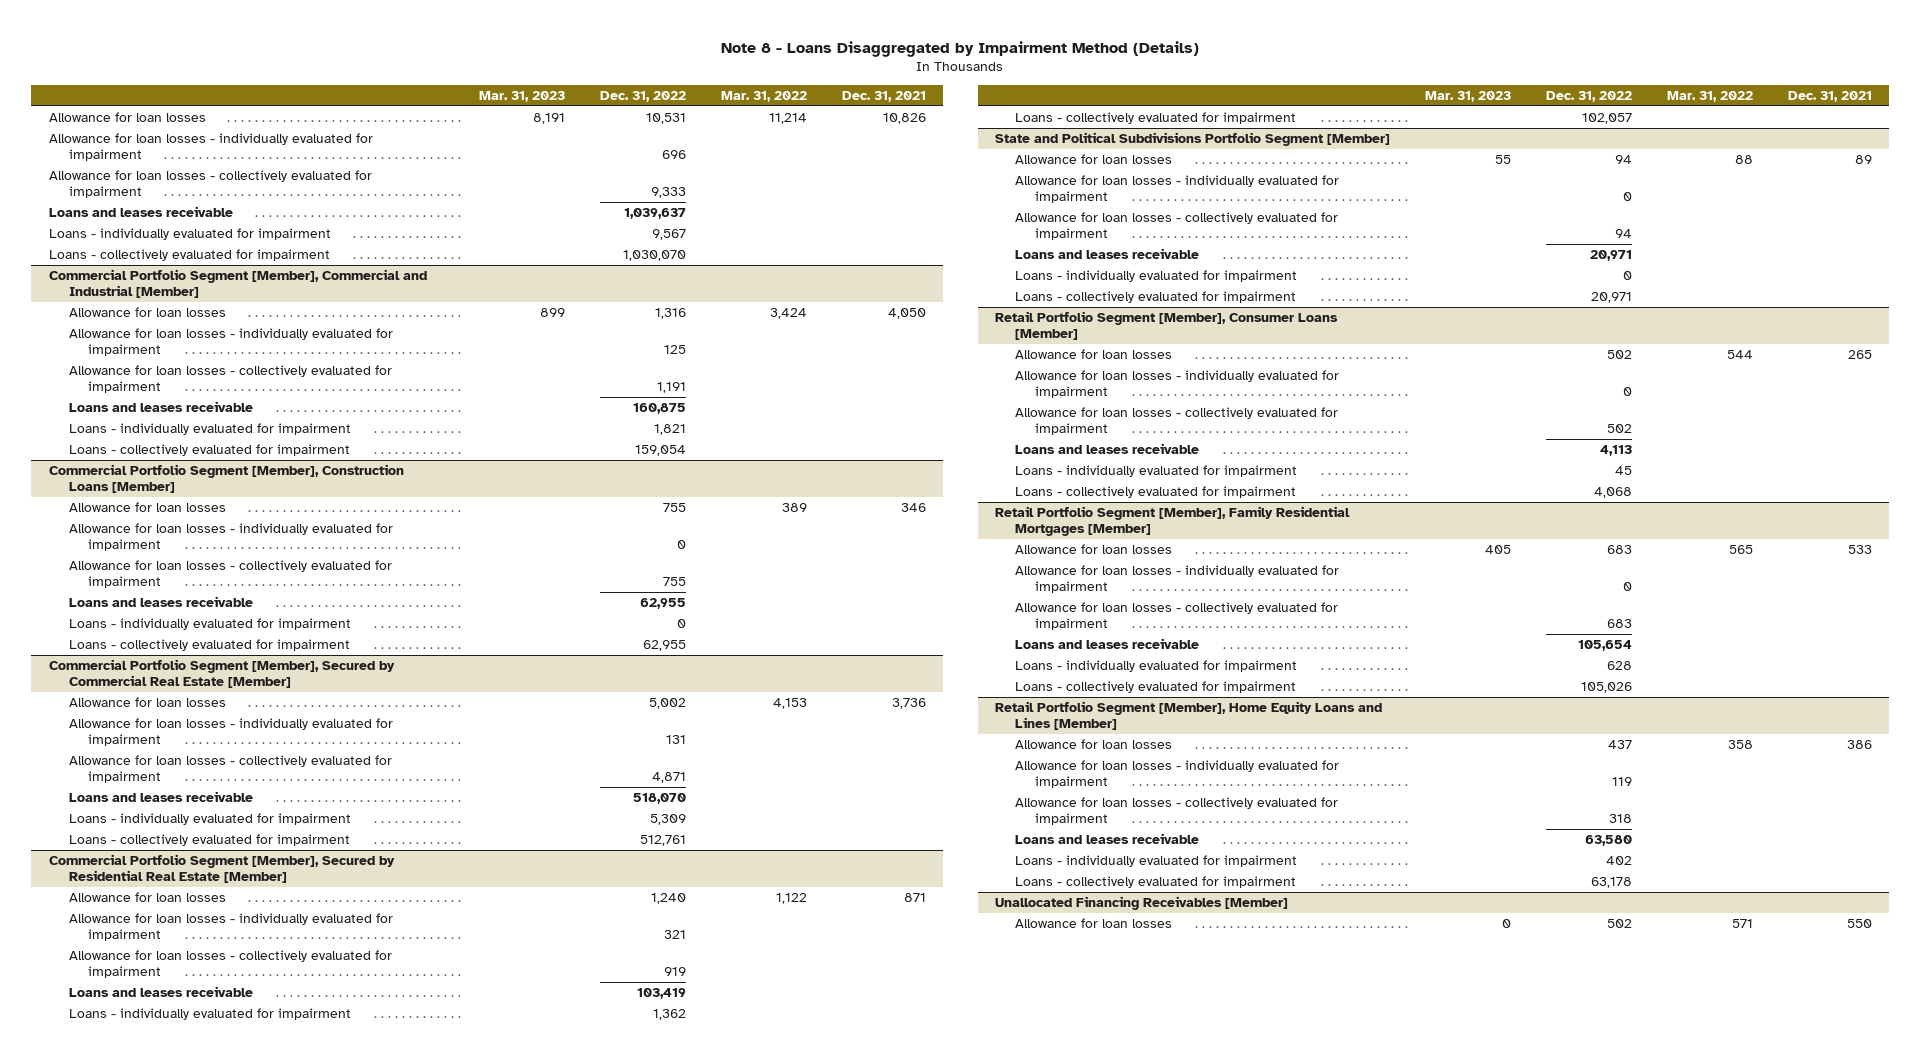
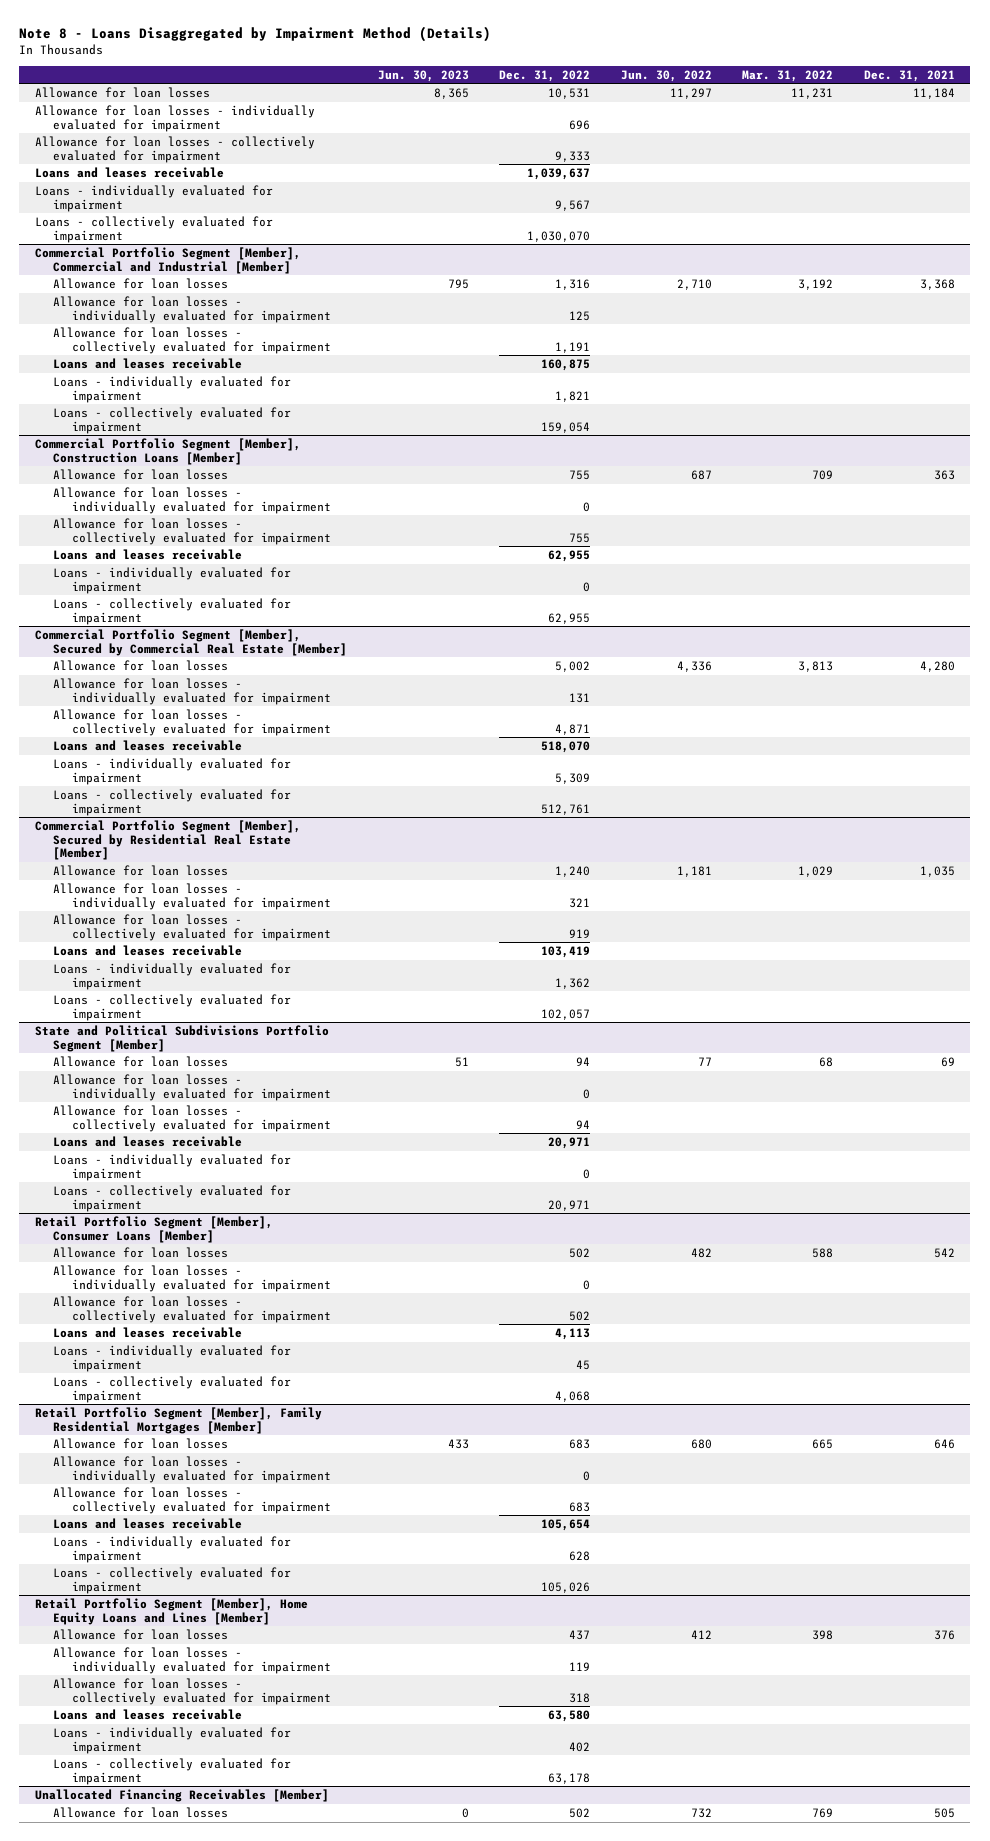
[478,91,565,103] Mar. 31, 2023 -> none
none -> [377,69,469,82] Jun. 30, 2023
none -> [620,69,712,82] Jun. 30, 2022
[768,112,807,124] 11,214 -> [791,87,834,99] 11,231
[882,112,926,124] 10,826 -> [913,87,956,99] 11,184
[769,307,807,319] 3,424 -> [798,278,834,290] 3,192
[887,307,926,319] 4,050 -> [920,278,956,290] 3,368
[781,502,807,512] 389 -> [812,469,834,480] 709
[900,502,926,512] 346 -> [934,469,956,480] 363
[772,697,807,709] 4,153 -> [798,660,834,672] 3,813
[891,697,926,709] 3,736 -> [920,660,956,672] 4,280
[775,892,807,904] 1,122 -> [798,865,834,877] 1,029
[903,892,926,902] 871 -> [920,865,956,877] 1,035
[1734,154,1753,164] 88 -> [819,1056,834,1067] 68
[1854,154,1872,164] 89 -> [941,1056,956,1067] 69
[1726,349,1753,359] 544 -> [812,1247,834,1258] 588
[1847,349,1872,359] 265 -> [934,1247,956,1258] 542
[1728,544,1753,554] 565 -> [812,1438,834,1449] 665
[1847,544,1872,554] 533 -> [934,1438,956,1449] 646
[1727,739,1753,749] 358 -> [812,1629,834,1640] 398
[1846,739,1872,749] 386 -> [934,1629,956,1640] 376
[1731,918,1753,928] 571 -> [812,1807,834,1818] 769
[1846,918,1872,928] 550 -> [934,1807,956,1818] 505

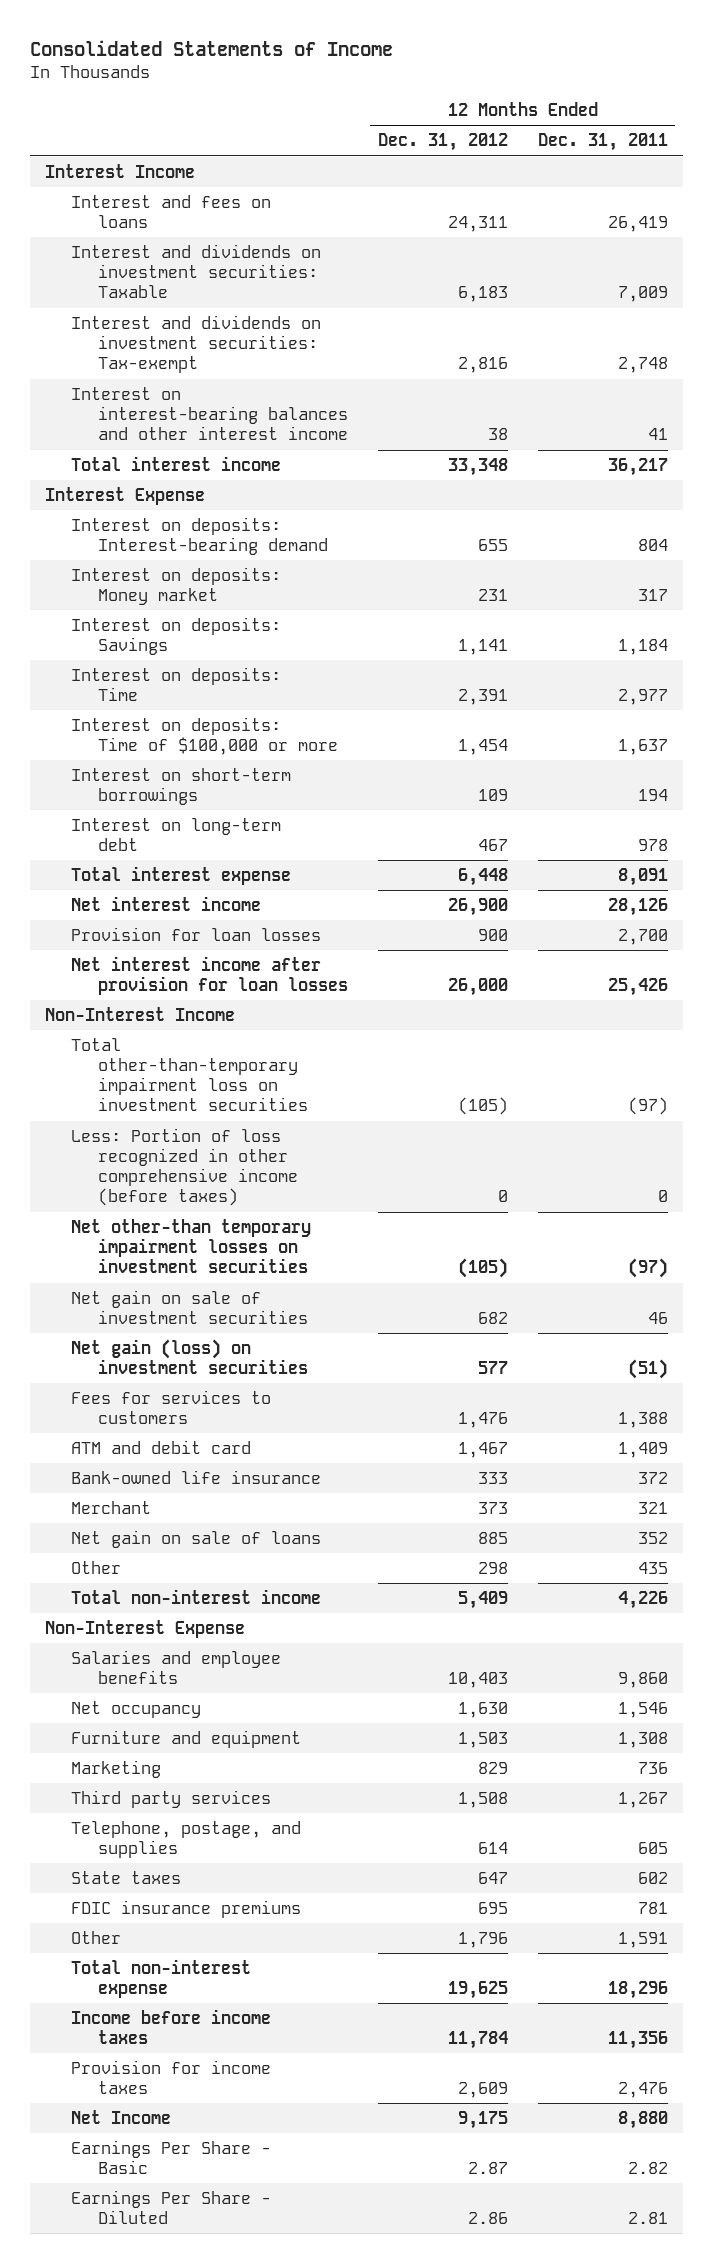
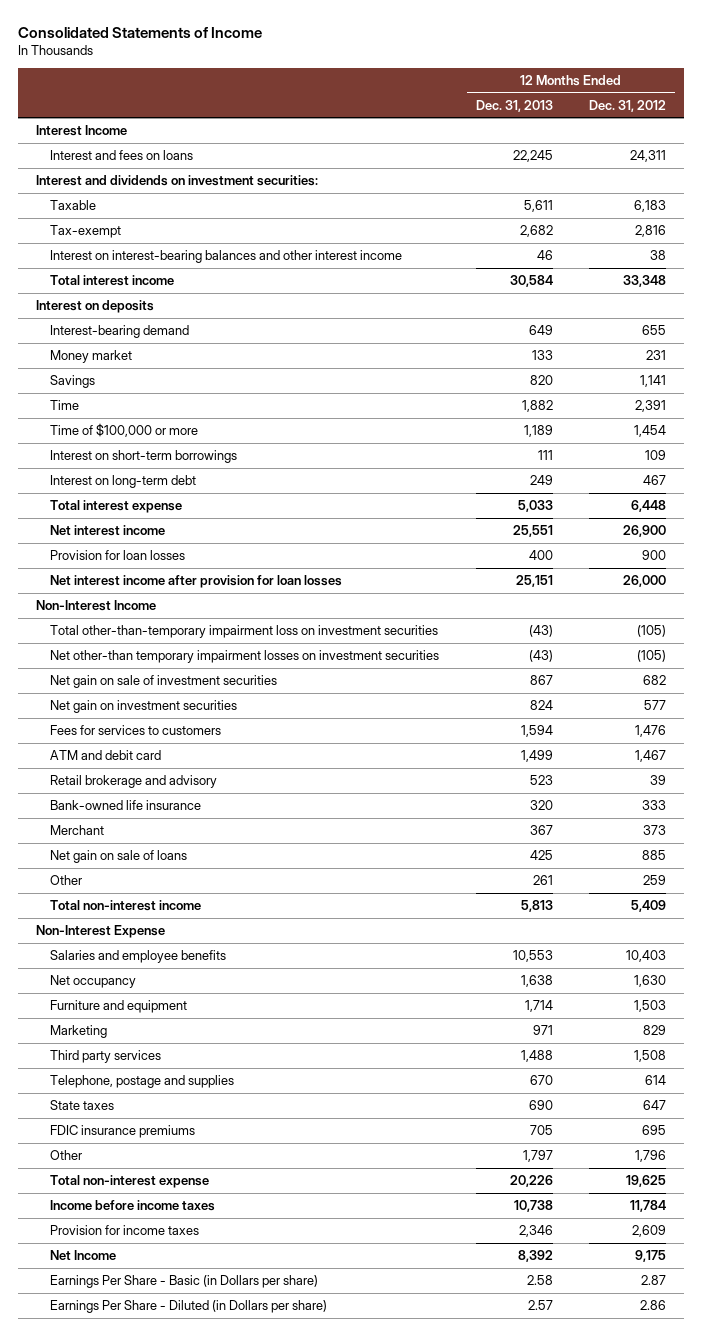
[537,133,668,152] Dec. 31, 2011 -> none
none -> [475,99,553,112] Dec. 31, 2013
none -> [35,175,318,187] Interest and dividends on investment securities:
[71,244,322,299] Interest and dividends on investment securities: Taxable -> [50,200,97,211] Taxable
[71,315,322,374] Interest and dividends on investment securities: Tax-exempt -> [50,225,122,239] Tax-exempt
[44,487,205,506] Interest Expense -> none
none -> [35,300,154,314] Interest on deposits
[71,517,328,556] Interest on deposits: Interest-bearing demand -> [50,325,190,339] Interest-bearing demand
[71,567,282,606] Interest on deposits: Money market -> [50,350,133,364] Money market
[71,617,282,656] Interest on deposits: Savings -> [50,375,96,389] Savings
[71,667,282,702] Interest on deposits: Time -> [50,400,80,411] Time
[71,717,338,756] Interest on deposits: Time of $100,000 or more -> [50,423,199,438] Time of $100,000 or more
[71,1128,298,1207] Less: Portion of loss recognized in other comprehensive income (before taxes) -> none
[71,1339,308,1375] Net gain (loss) on investment securities -> [50,700,238,714] Net gain on investment securities
none -> [50,775,218,789] Retail brokerage and advisory
[477,1562,508,1575] 298 -> [642,875,666,886] 259
[71,1821,302,1859] Telephone, postage, and supplies -> [50,1075,235,1089] Telephone, postage and supplies
[71,2140,272,2175] Earnings Per Share - Basic -> [50,1275,319,1289] Earnings Per Share - Basic (in Dollars per share)
[71,2190,272,2225] Earnings Per Share - Diluted -> [50,1300,328,1314] Earnings Per Share - Diluted (in Dollars per share)

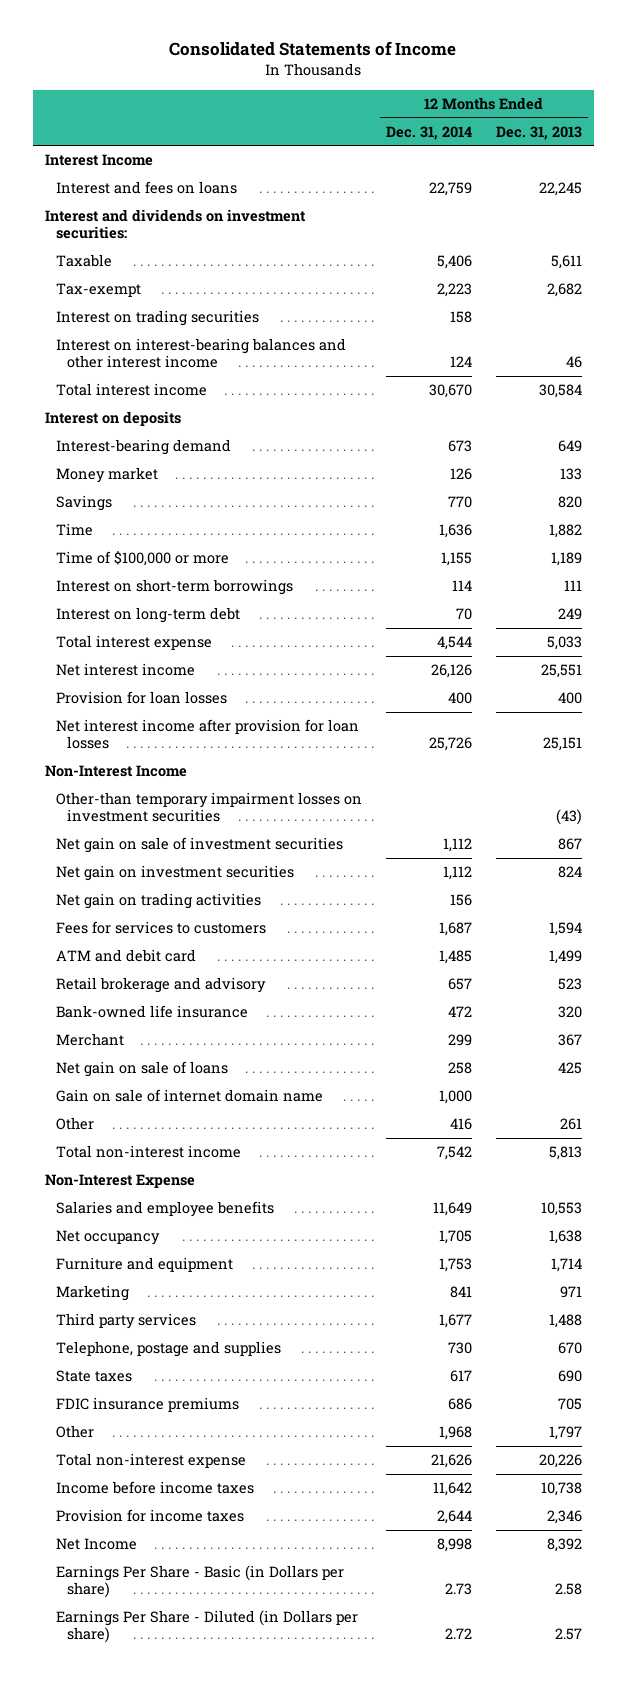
[588,99,666,112] Dec. 31, 2012 -> none
none -> [385,125,472,140] Dec. 31, 2014
none -> [55,310,259,327] Interest on trading securities
[50,650,440,664] Net other-than temporary impairment losses on investment securities -> none
[50,625,439,639] Total other-than-temporary impairment loss on investment securities -> [55,792,362,823] Other-than temporary impairment losses on investment securities
none -> [55,893,261,910] Net gain on trading activities
none -> [55,1089,323,1103] Gain on sale of internet domain name

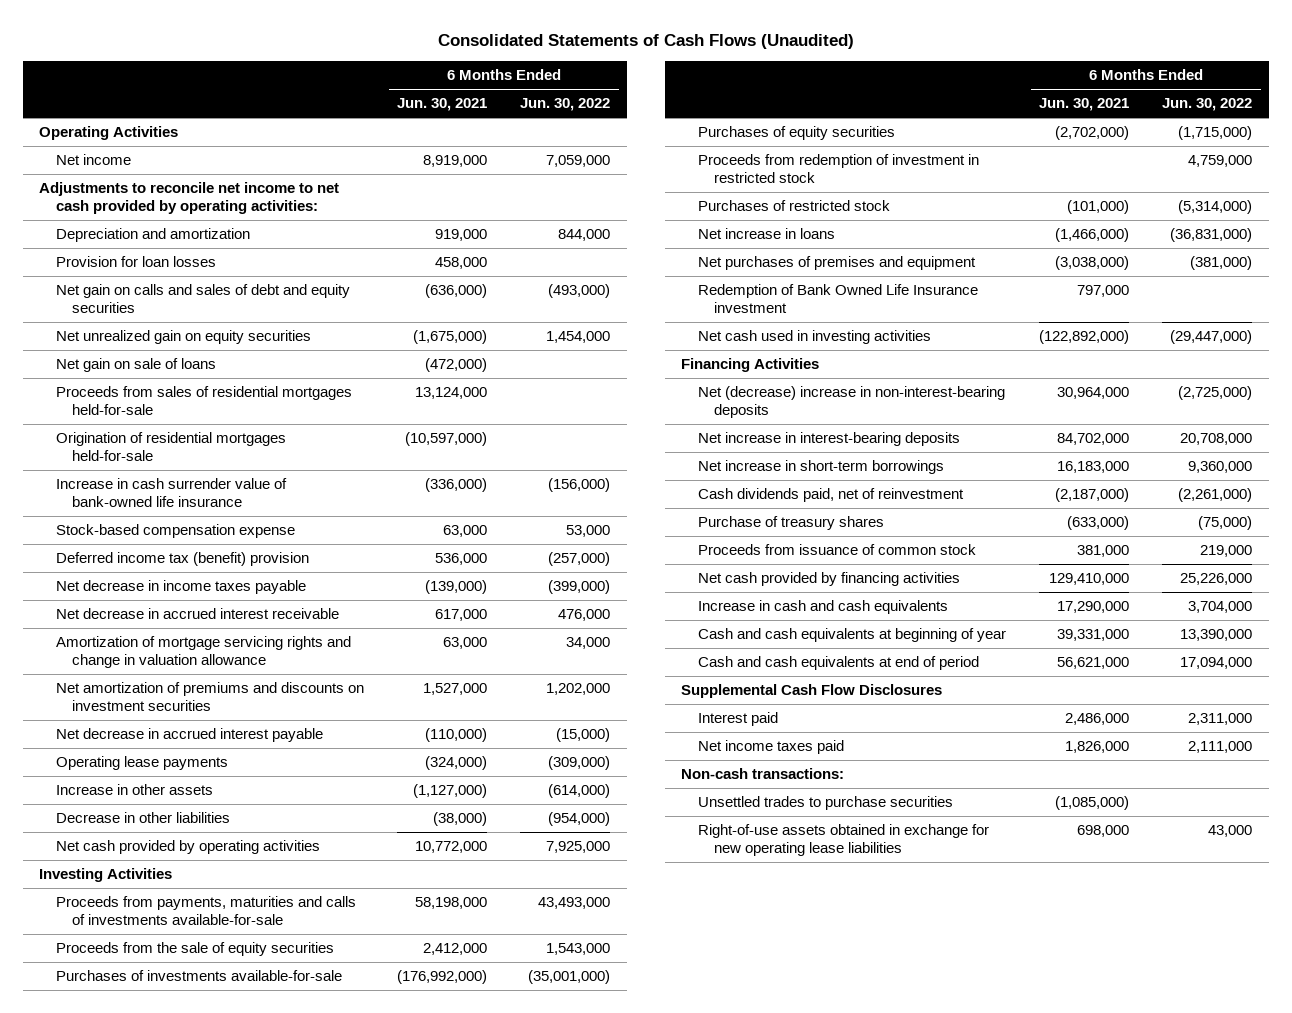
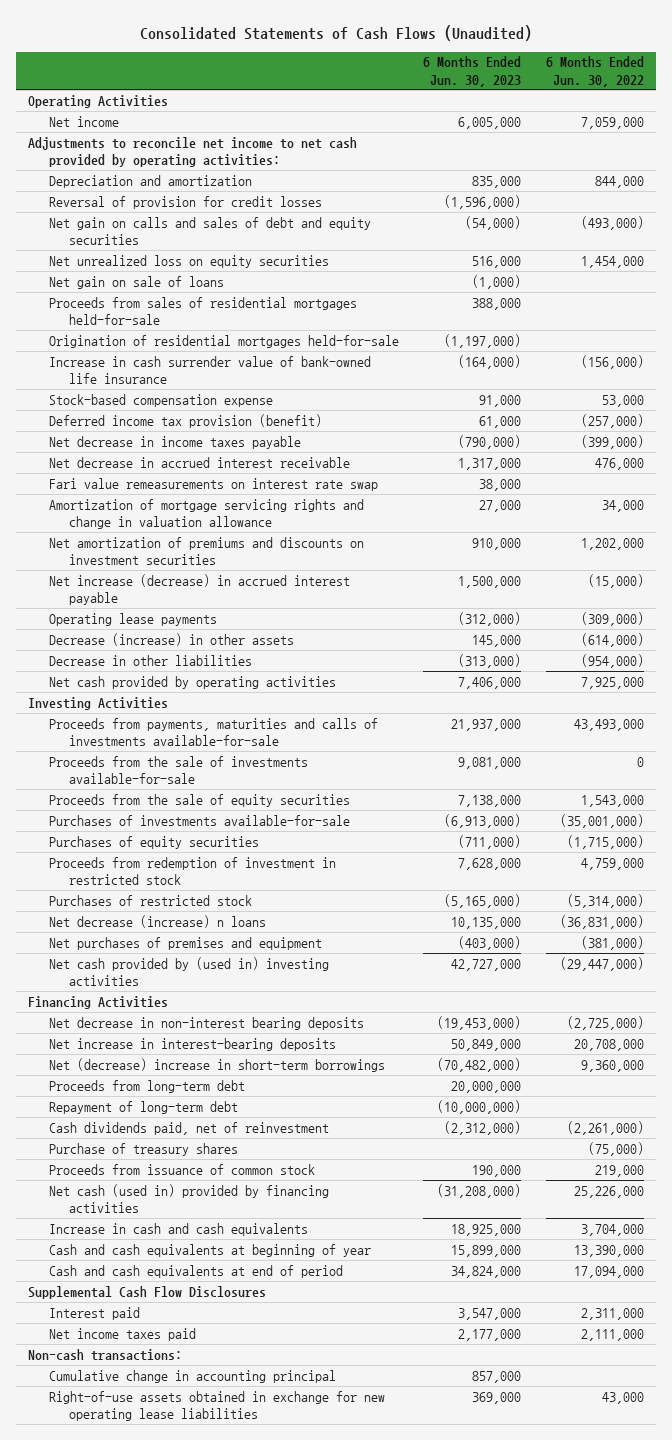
[397,98,488,112] Jun. 30, 2021 -> none
none -> [423,56,522,87] 6 Months Ended Jun. 30, 2023
[55,256,216,268] Provision for loan losses -> none
none -> [48,195,322,209] Reversal of provision for credit losses
[55,330,311,345] Net unrealized gain on equity securities -> [48,254,329,268] Net unrealized loss on equity securities
[55,552,309,567] Deferred income tax (benefit) provision -> [48,413,322,428] Deferred income tax provision (benefit)
none -> [48,477,378,491] Fari value remeasurements on interest rate swap
[55,728,323,743] Net decrease in accrued interest payable -> [48,573,350,605] Net increase (decrease) in accrued interest payable
[55,784,213,796] Increase in other assets -> [48,632,294,646] Decrease (increase) in other assets
none -> [48,755,308,784] Proceeds from the sale of investments available-for-sale
[697,228,835,240] Net increase in loans -> [48,914,266,928] Net decrease (increase) n loans
[697,284,978,313] Redemption of Bank Owned Life Insurance investment -> none
[697,330,931,345] Net cash used in investing activities -> [48,956,329,986] Net cash provided by (used in) investing activities
[697,386,1005,418] Net (decrease) increase in non-interest-bearing deposits -> [48,1016,364,1030] Net decrease in non-interest bearing deposits
[697,460,944,475] Net increase in short-term borrowings -> [48,1057,385,1072] Net (decrease) increase in short-term borrowings
none -> [48,1079,245,1093] Proceeds from long-term debt
none -> [48,1100,238,1114] Repayment of long-term debt
[697,572,960,587] Net cash provided by financing activities -> [48,1183,329,1213] Net cash (used in) provided by financing activities
[697,796,953,811] Unsettled trades to purchase securities -> none
none -> [48,1369,336,1383] Cumulative change in accounting principal

